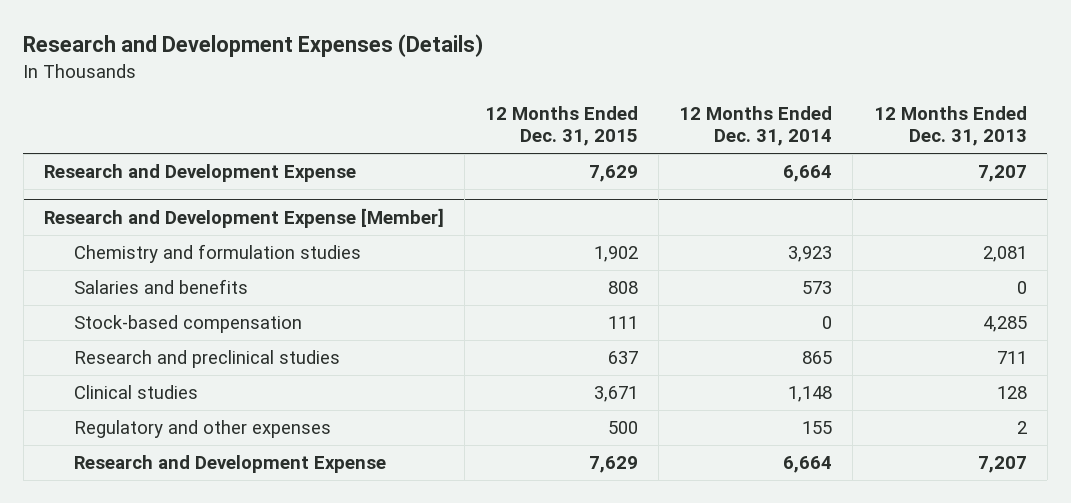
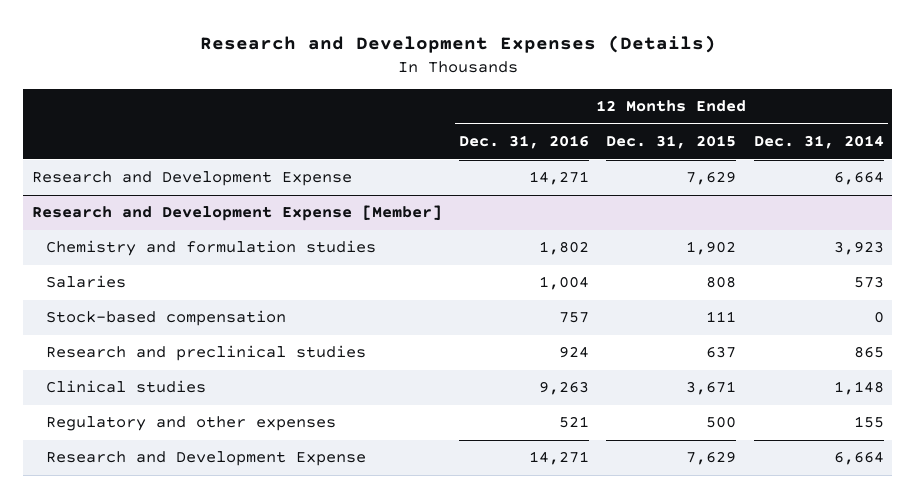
[873,106,1027,147] 12 Months Ended Dec. 31, 2013 -> none
none -> [459,135,590,150] Dec. 31, 2016
[73,279,248,295] Salaries and benefits -> [46,275,127,289] Salaries

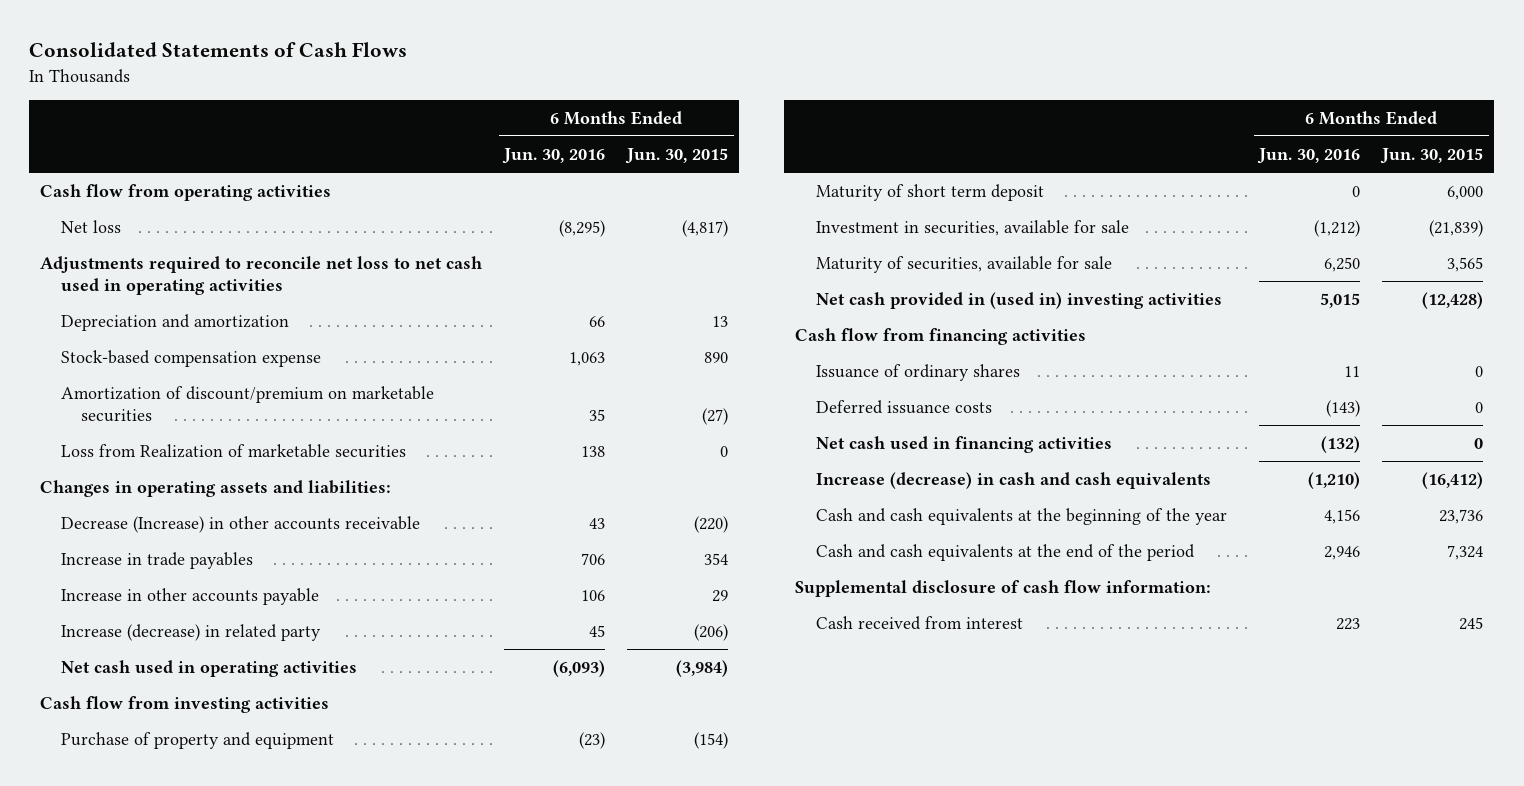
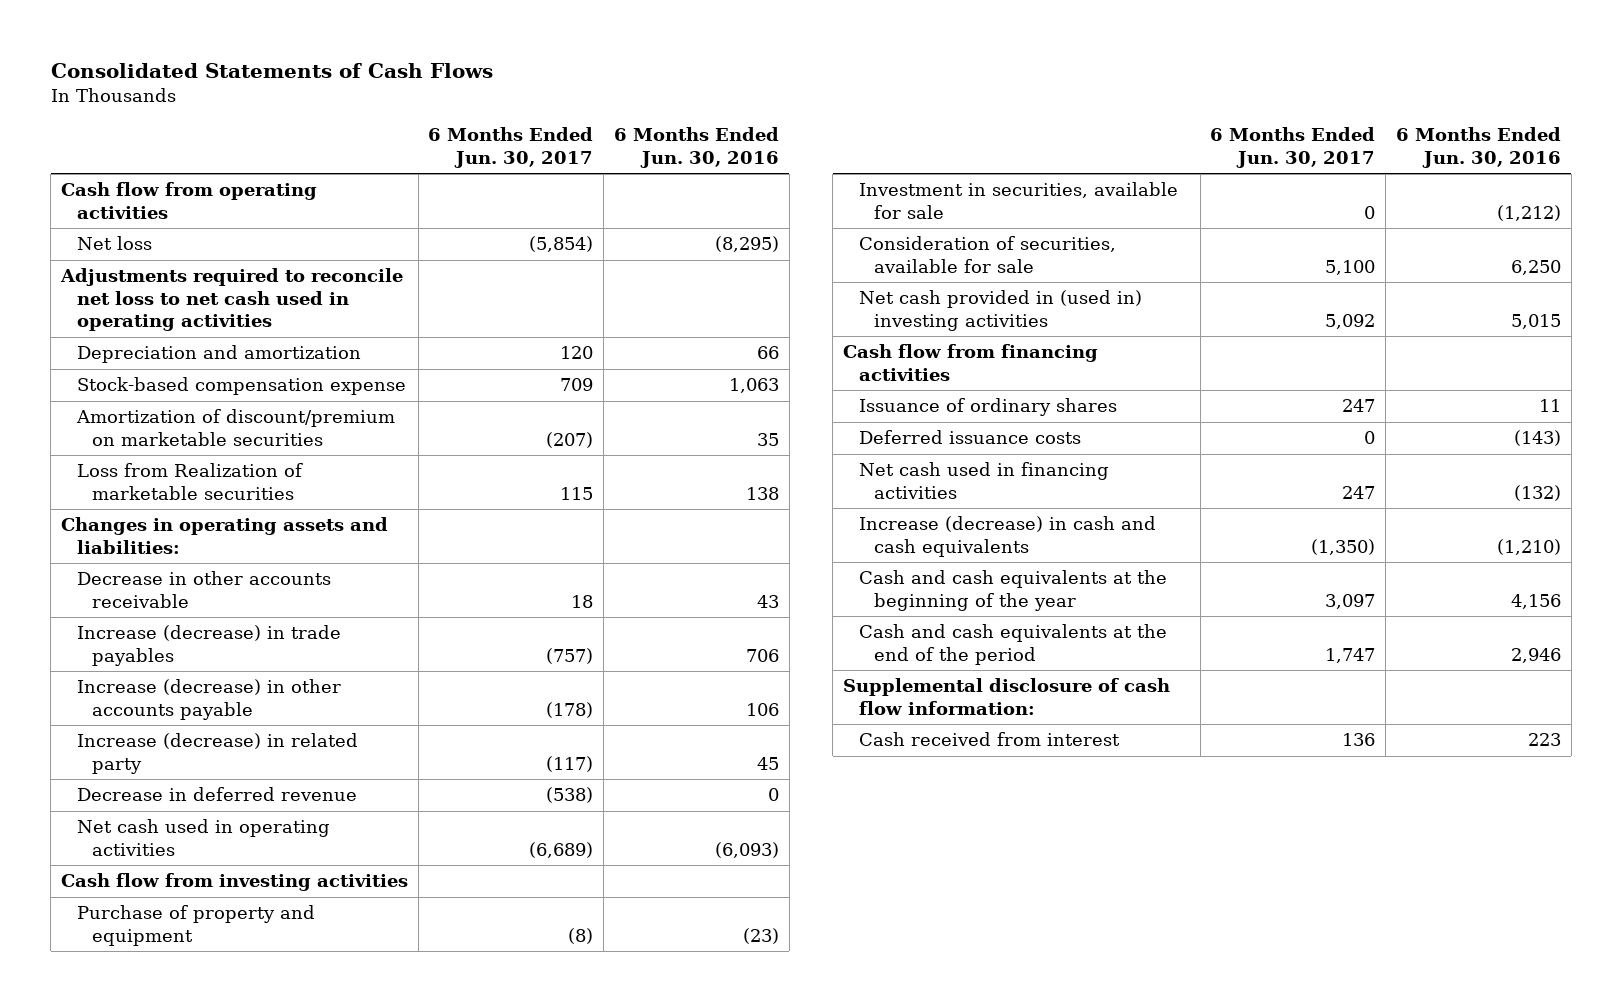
[625,147,729,164] Jun. 30, 2015 -> none
none -> [428,127,594,168] 6 Months Ended Jun. 30, 2017
[60,515,420,533] Decrease (Increase) in other accounts receivable -> [76,571,331,608] Decrease in other accounts receivable
[60,551,253,569] Increase in trade payables -> [76,625,341,666] Increase (decrease) in trade payables
[60,587,319,605] Increase in other accounts payable -> [76,679,341,720] Increase (decrease) in other accounts payable
none -> [76,787,357,802] Decrease in deferred revenue
[816,183,1045,201] Maturity of short term deposit -> none
[816,255,1113,273] Maturity of securities, available for sale -> [858,236,1116,273] Consideration of securities, available for sale

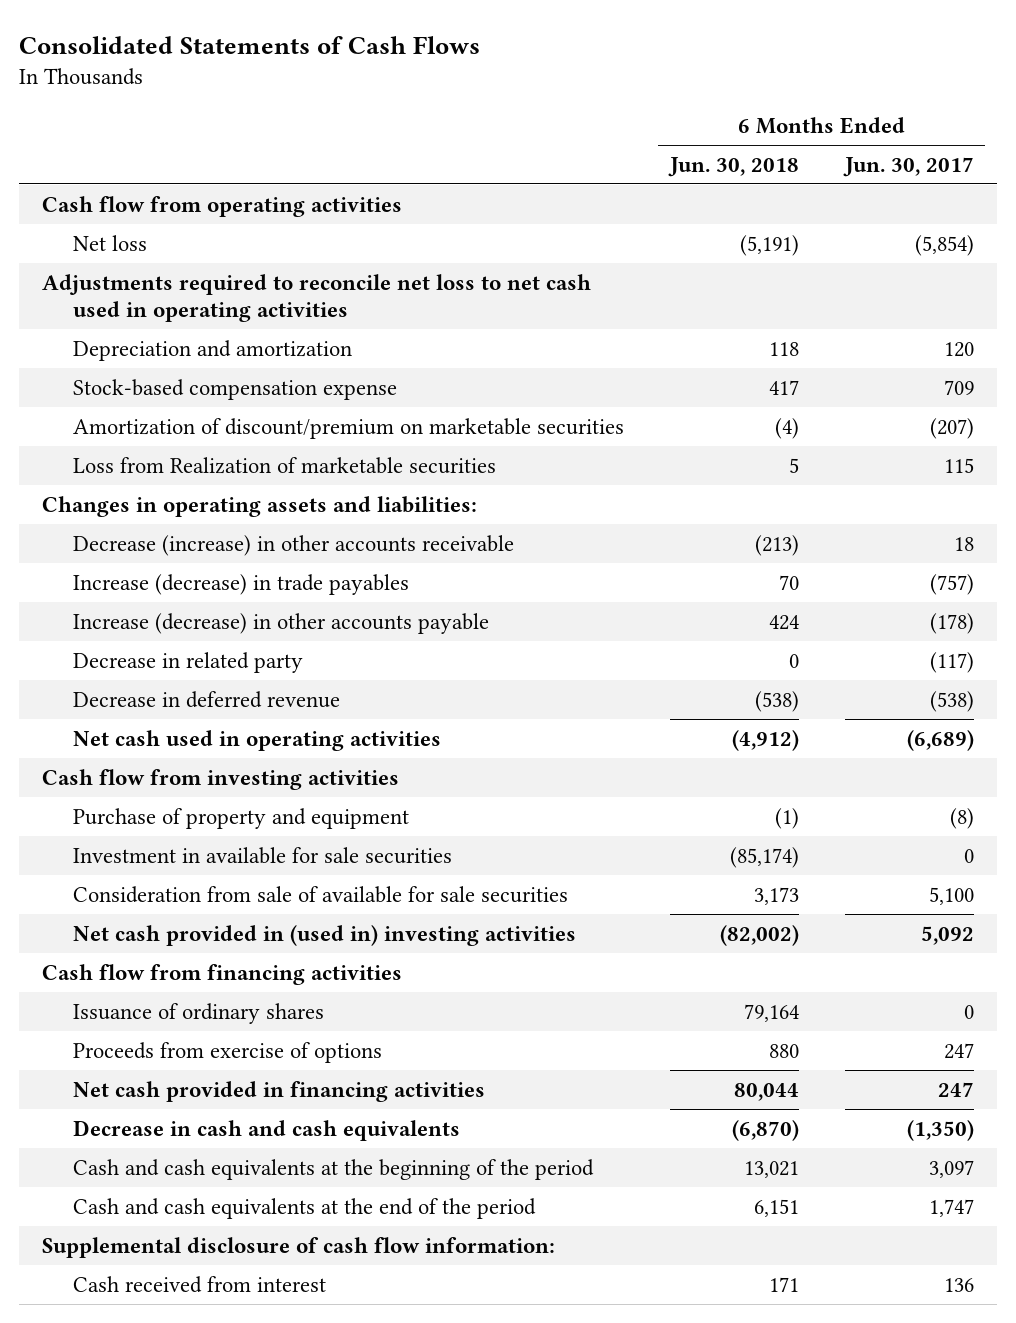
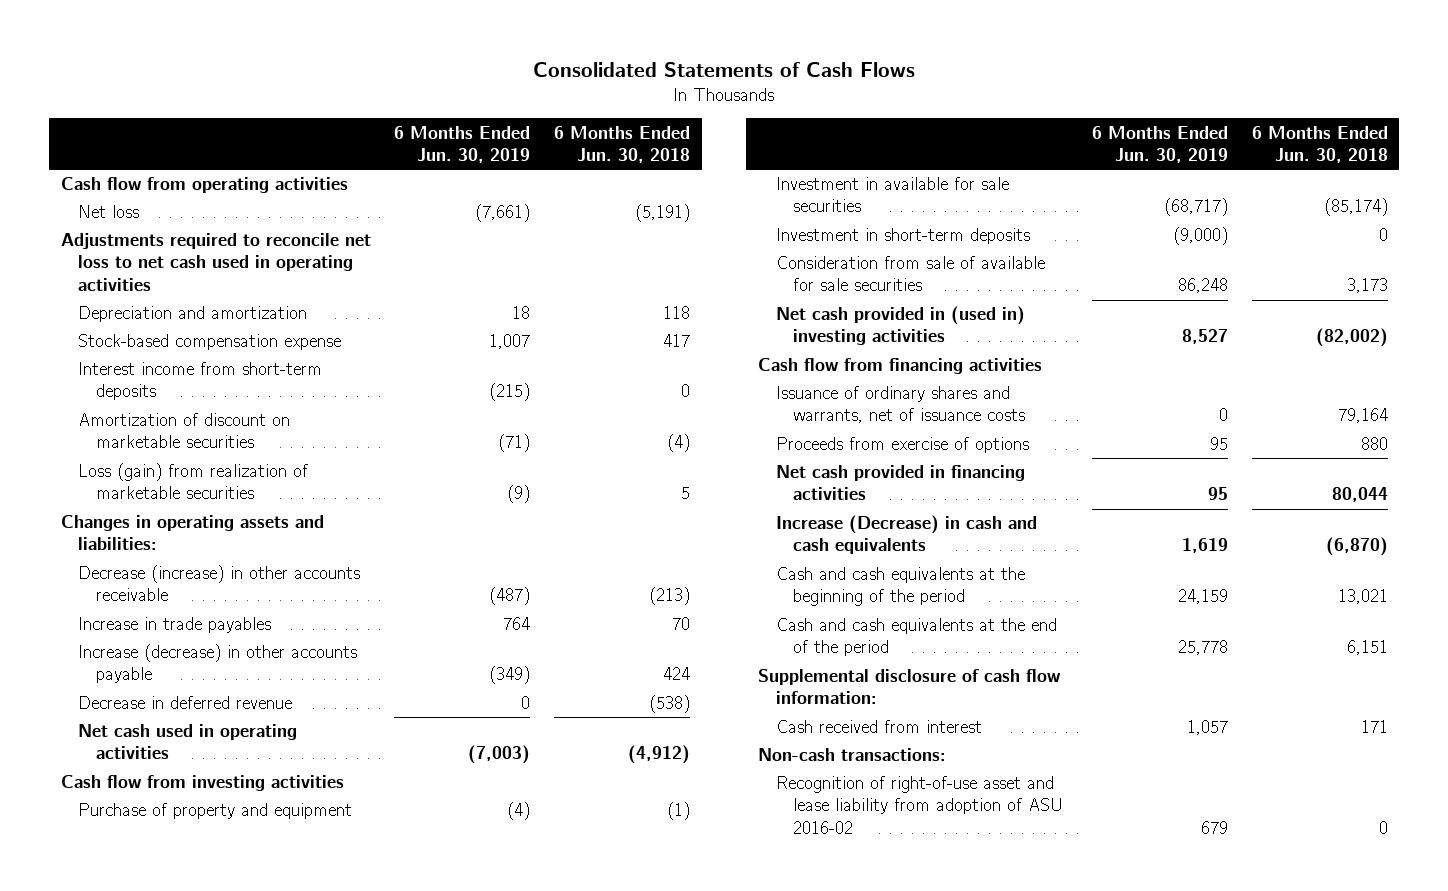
[842,156,974,177] Jun. 30, 2017 -> none
none -> [394,125,531,163] 6 Months Ended Jun. 30, 2019
none -> [78,362,323,401] Interest income from short-term deposits
[72,417,624,439] Amortization of discount/premium on marketable securities -> [78,413,291,449] Amortization of discount on marketable securities
[72,456,496,474] Loss from Realization of marketable securities -> [78,463,309,500] Loss (gain) from realization of marketable securities
[72,573,409,595] Increase (decrease) in trade payables -> [78,617,272,634] Increase in trade payables
[72,651,303,673] Decrease in related party -> none
none -> [775,228,1030,245] Investment in short-term deposits
[72,1002,324,1024] Issuance of ordinary shares -> [775,386,1026,424] Issuance of ordinary shares and warrants, net of issuance costs
[72,1119,460,1141] Decrease in cash and cash equivalents -> [775,515,1037,555] Increase (Decrease) in cash and cash equivalents
none -> [758,748,947,762] Non-cash transactions:
none -> [775,776,1063,834] Recognition of right-of-use asset and lease liability from adoption of ASU 2016-02

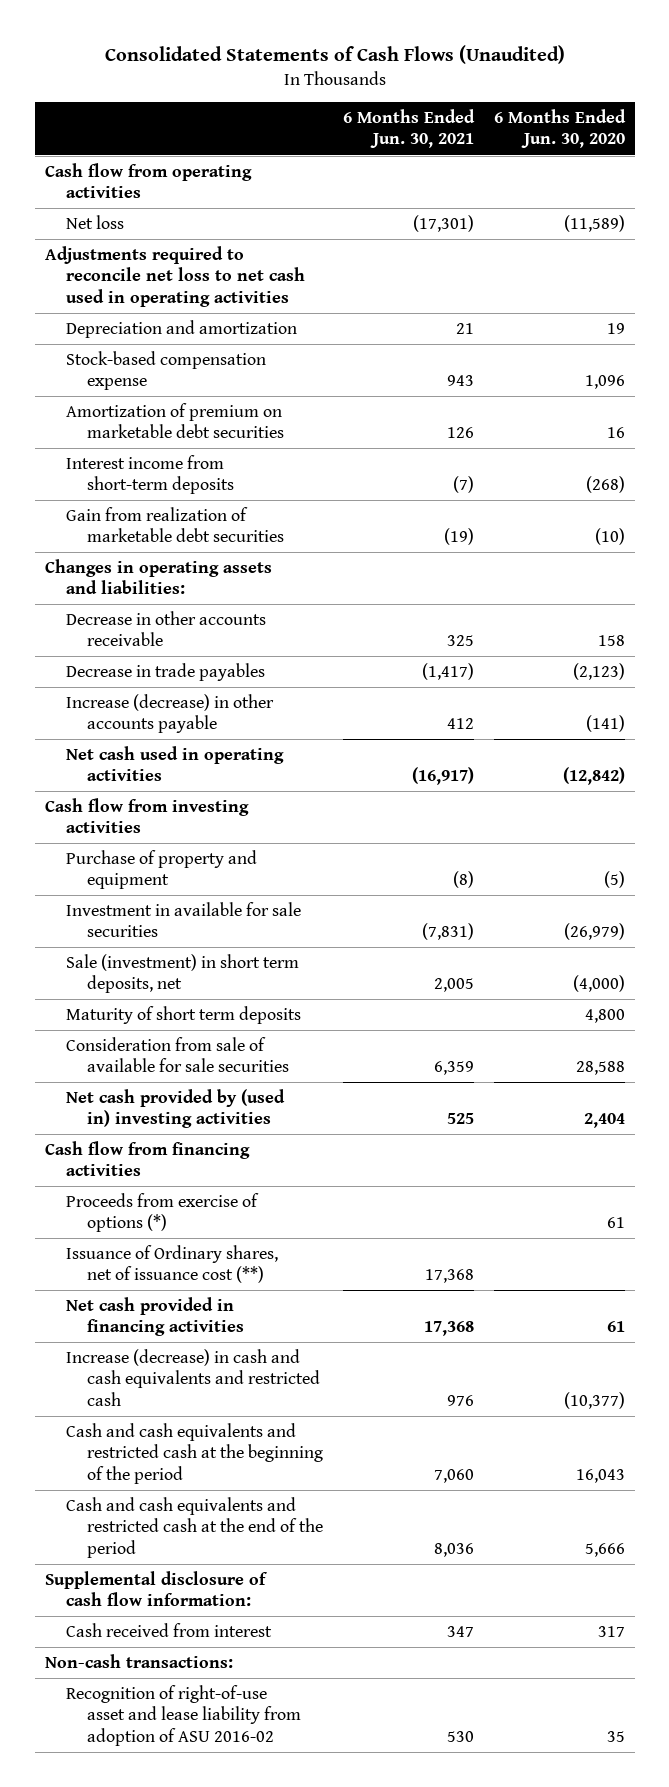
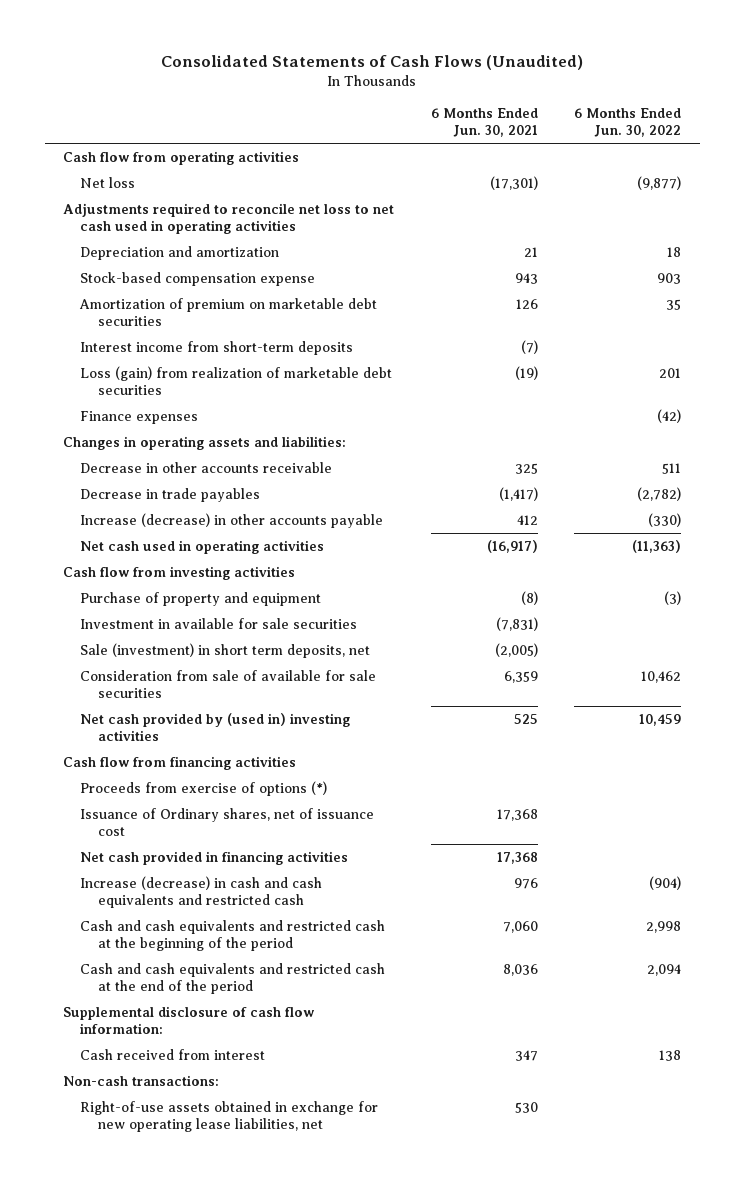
[493,108,626,149] 6 Months Ended Jun. 30, 2020 -> none
none -> [574,107,682,138] 6 Months Ended Jun. 30, 2022
[65,506,284,543] Gain from realization of marketable debt securities -> [80,365,393,395] Loss (gain) from realization of marketable debt securities
none -> [80,410,199,424] Finance expenses
[65,1005,301,1024] Maturity of short term deposits -> none
[433,978,474,993] 2,005 -> [494,642,538,657] (2,005)
[65,1244,278,1284] Issuance of Ordinary shares, net of issuance cost (**) -> [80,807,375,836] Issuance of Ordinary shares, net of issuance cost
[65,1684,301,1746] Recognition of right-of-use asset and lease liability from adoption of ASU 2016-02 -> none
none -> [80,1100,379,1132] Right-of-use assets obtained in exchange for new operating lease liabilities, net

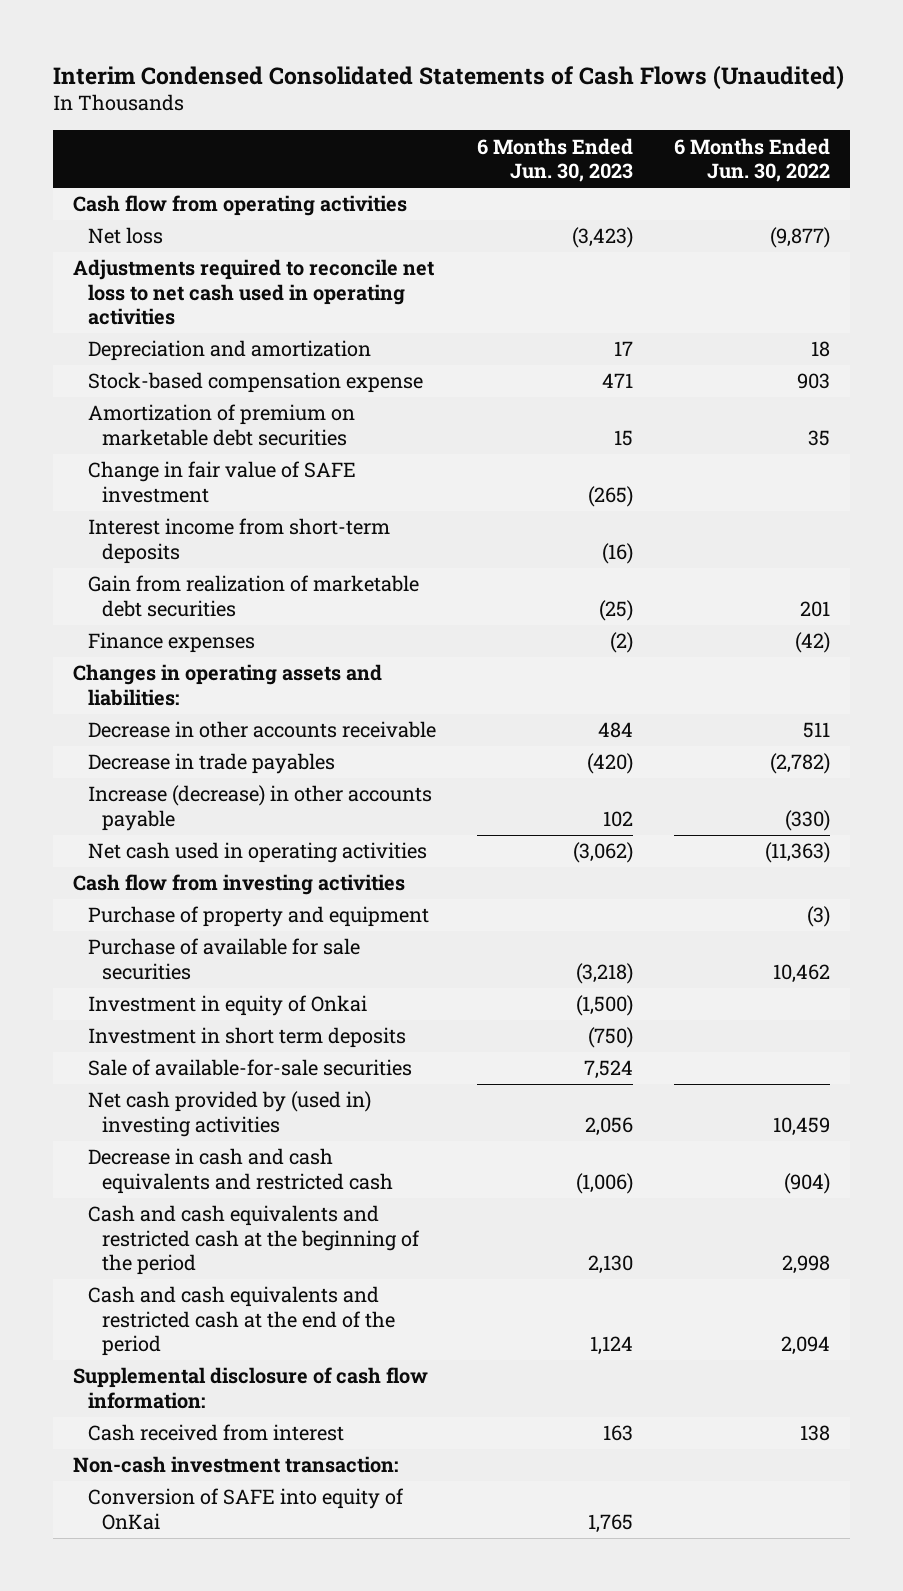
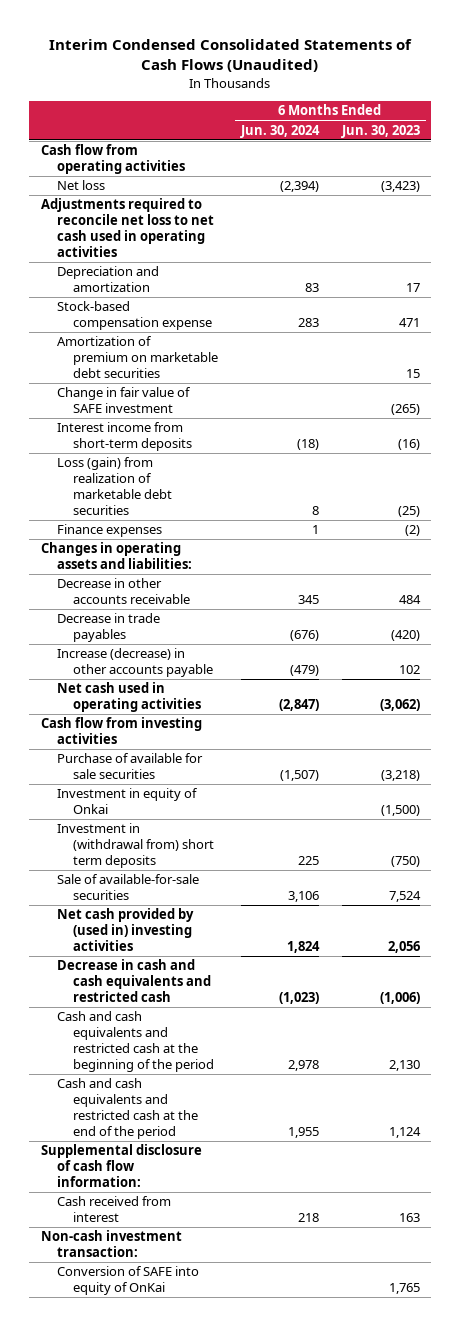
[673,137,830,182] 6 Months Ended Jun. 30, 2022 -> none
none -> [240,124,321,138] Jun. 30, 2024
[87,575,419,617] Gain from realization of marketable debt securities -> [56,457,173,516] Loss (gain) from realization of marketable debt securities
[87,906,429,928] Purchase of property and equipment -> none
[87,1027,406,1049] Investment in short term deposits -> [56,823,215,869] Investment in (withdrawal from) short term deposits

